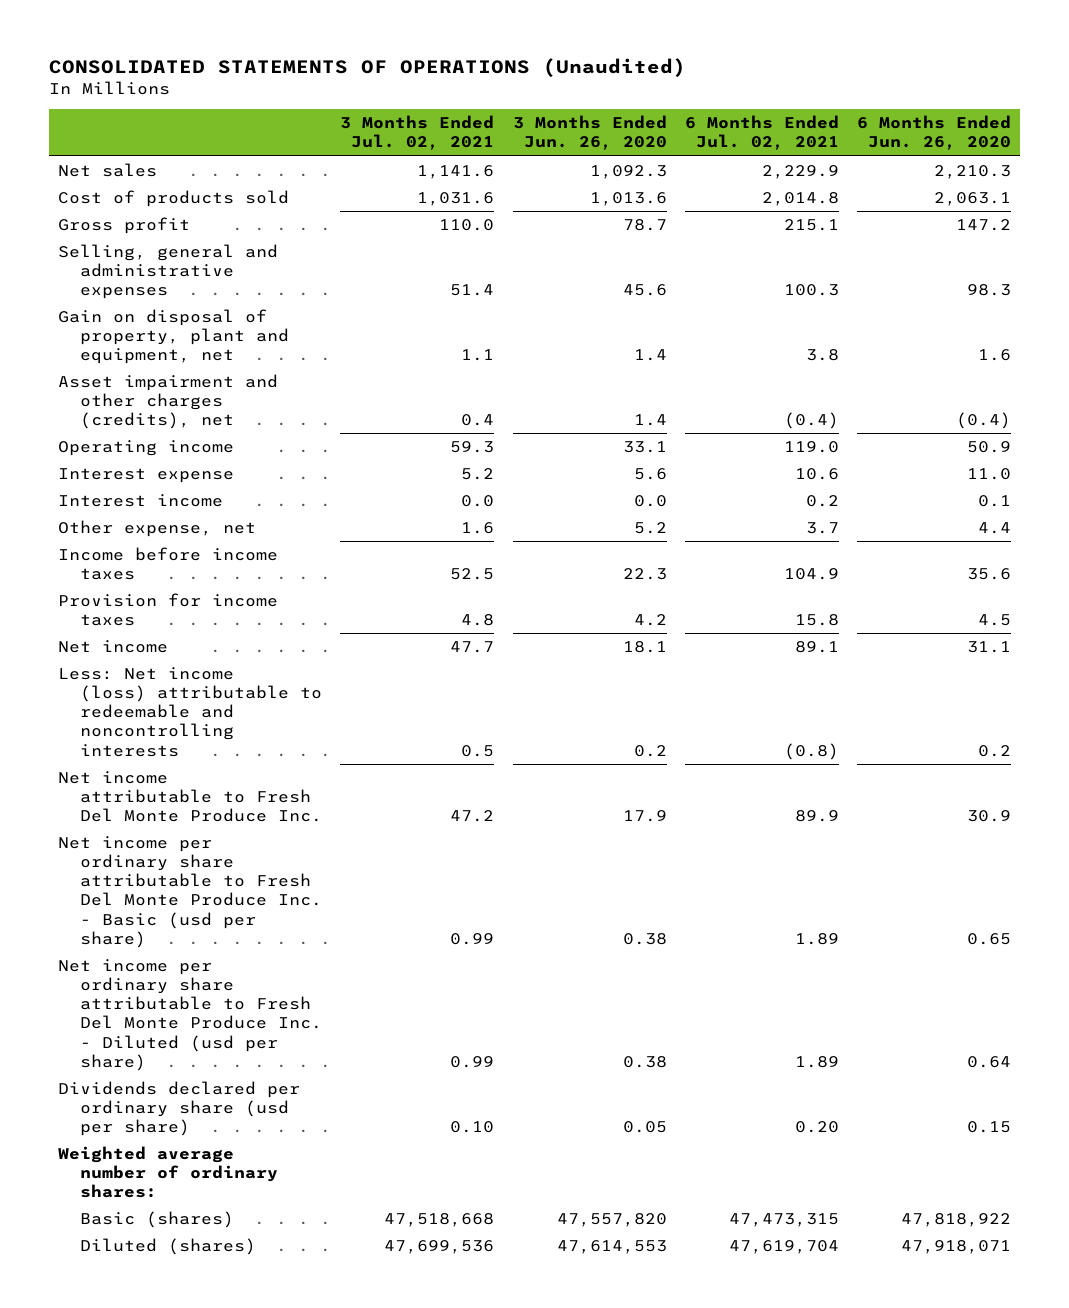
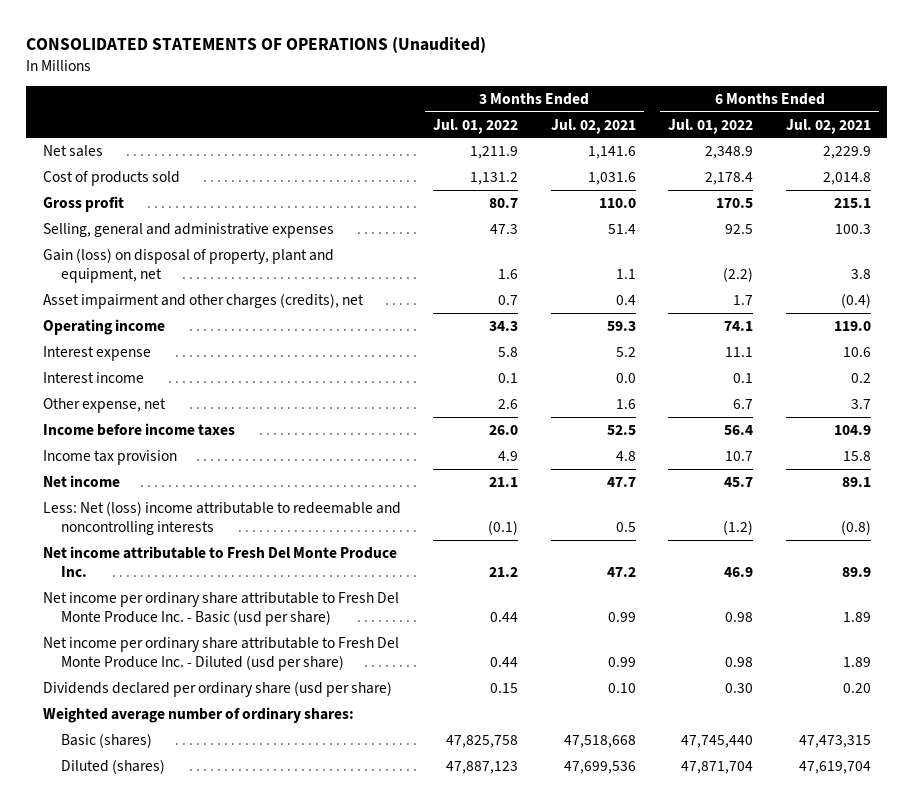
[512,115,667,151] 3 Months Ended Jun. 26, 2020 -> none
[857,115,1012,151] 6 Months Ended Jun. 26, 2020 -> none
none -> [433,118,519,134] Jul. 01, 2022
none -> [668,118,754,134] Jul. 01, 2022
[58,308,289,365] Gain on disposal of property, plant and equipment, net -> [42,247,334,283] Gain (loss) on disposal of property, plant and equipment, net
[58,592,279,627] Provision for income taxes -> [42,449,177,465] Income tax provision
[58,666,322,757] Less: Net income (loss) attributable to redeemable and noncontrolling interests -> [42,500,401,535] Less: Net (loss) income attributable to redeemable and noncontrolling interests

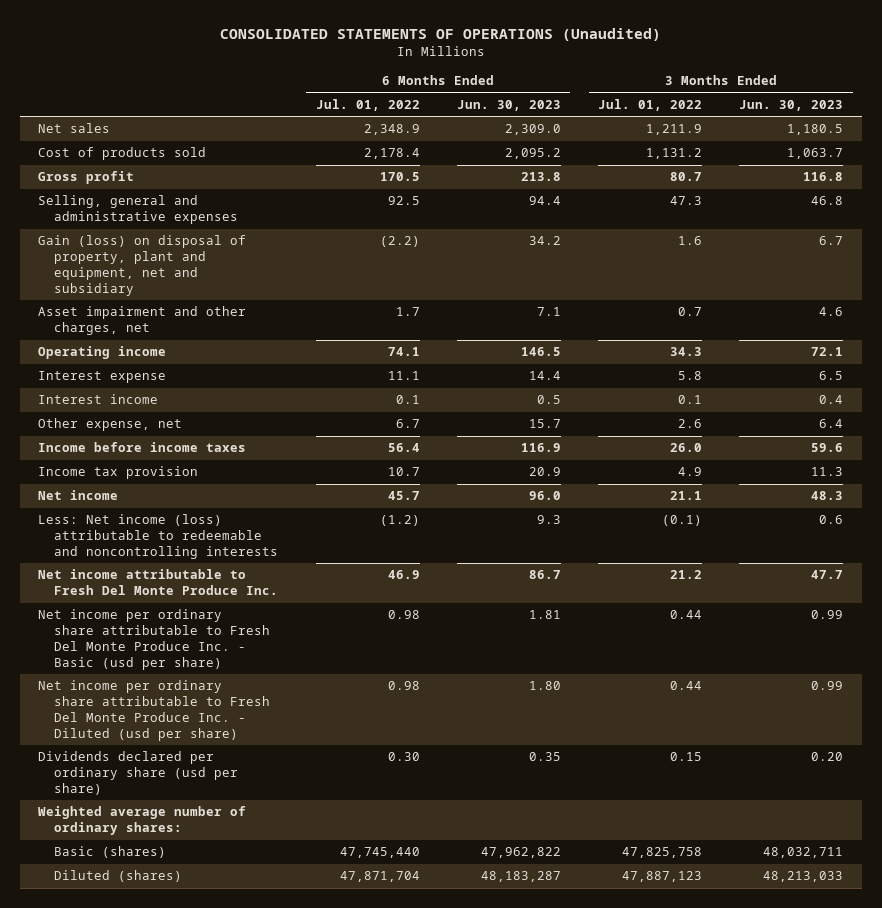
[550,118,636,134] Jul. 02, 2021 -> none
[785,118,871,134] Jul. 02, 2021 -> none
none -> [456,99,561,111] Jun. 30, 2023
none -> [739,99,844,111] Jun. 30, 2023
[42,247,334,283] Gain (loss) on disposal of property, plant and equipment, net -> [38,235,247,296] Gain (loss) on disposal of property, plant and equipment, net and subsidiary
[42,292,364,309] Asset impairment and other charges (credits), net -> [38,306,247,336] Asset impairment and other charges, net
[42,500,401,535] Less: Net (loss) income attributable to redeemable and noncontrolling interests -> [38,514,279,560] Less: Net income (loss) attributable to redeemable and noncontrolling interests

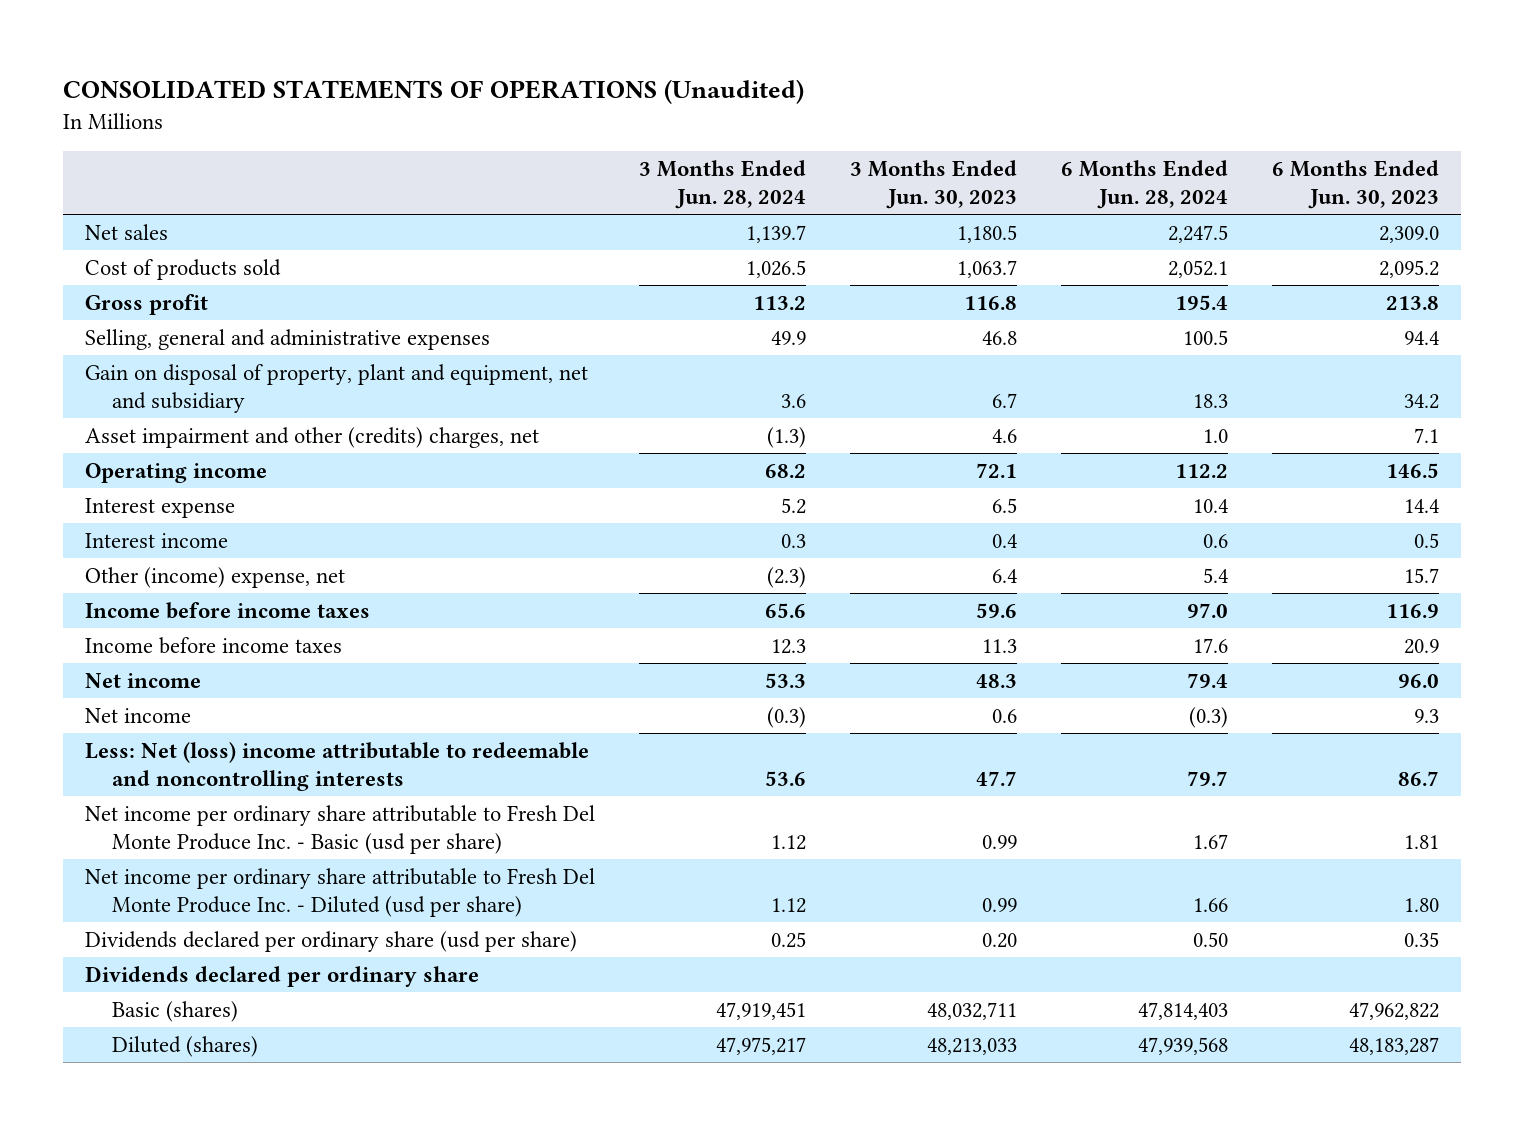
[315,98,420,111] Jul. 01, 2022 -> none
[598,98,703,111] Jul. 01, 2022 -> none
none -> [639,159,807,210] 3 Months Ended Jun. 28, 2024
none -> [1061,159,1229,210] 6 Months Ended Jun. 28, 2024
[38,235,247,296] Gain (loss) on disposal of property, plant and equipment, net and subsidiary -> [85,363,589,413] Gain on disposal of property, plant and equipment, net and subsidiary
[38,306,247,336] Asset impairment and other charges, net -> [85,426,540,448] Asset impairment and other (credits) charges, net
[38,418,183,432] Other expense, net -> [85,566,346,588] Other (income) expense, net
[38,466,199,480] Income tax provision -> [85,636,343,654] Income before income taxes
[38,514,279,560] Less: Net income (loss) attributable to redeemable and noncontrolling interests -> [85,707,192,723] Net income
[38,569,279,596] Net income attributable to Fresh Del Monte Produce Inc. -> [85,741,590,791] Less: Net (loss) income attributable to redeemable and noncontrolling interests
[38,806,247,836] Weighted average number of ordinary shares: -> [85,965,480,987] Dividends declared per ordinary share

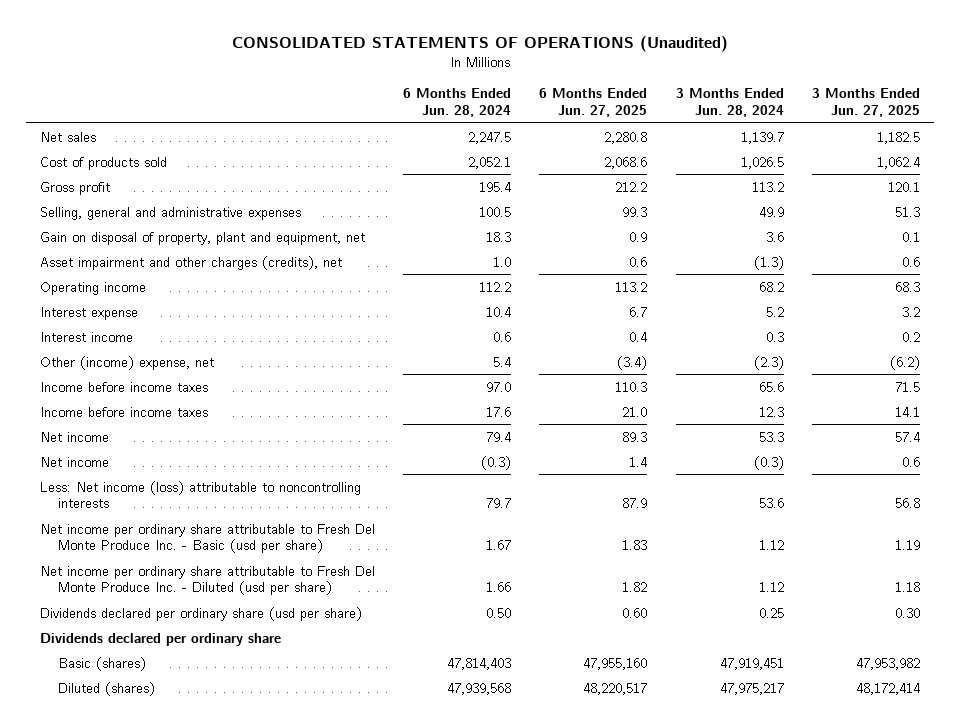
[850,159,1018,210] 3 Months Ended Jun. 30, 2023 -> none
[1271,159,1439,210] 6 Months Ended Jun. 30, 2023 -> none
none -> [539,88,648,117] 6 Months Ended Jun. 27, 2025
none -> [811,88,920,117] 3 Months Ended Jun. 27, 2025
[85,363,589,413] Gain on disposal of property, plant and equipment, net and subsidiary -> [40,231,366,245] Gain on disposal of property, plant and equipment, net
[85,426,540,448] Asset impairment and other (credits) charges, net -> [40,255,343,270] Asset impairment and other charges (credits), net
[85,741,590,791] Less: Net (loss) income attributable to redeemable and noncontrolling interests -> [40,480,362,509] Less: Net income (loss) attributable to noncontrolling interests

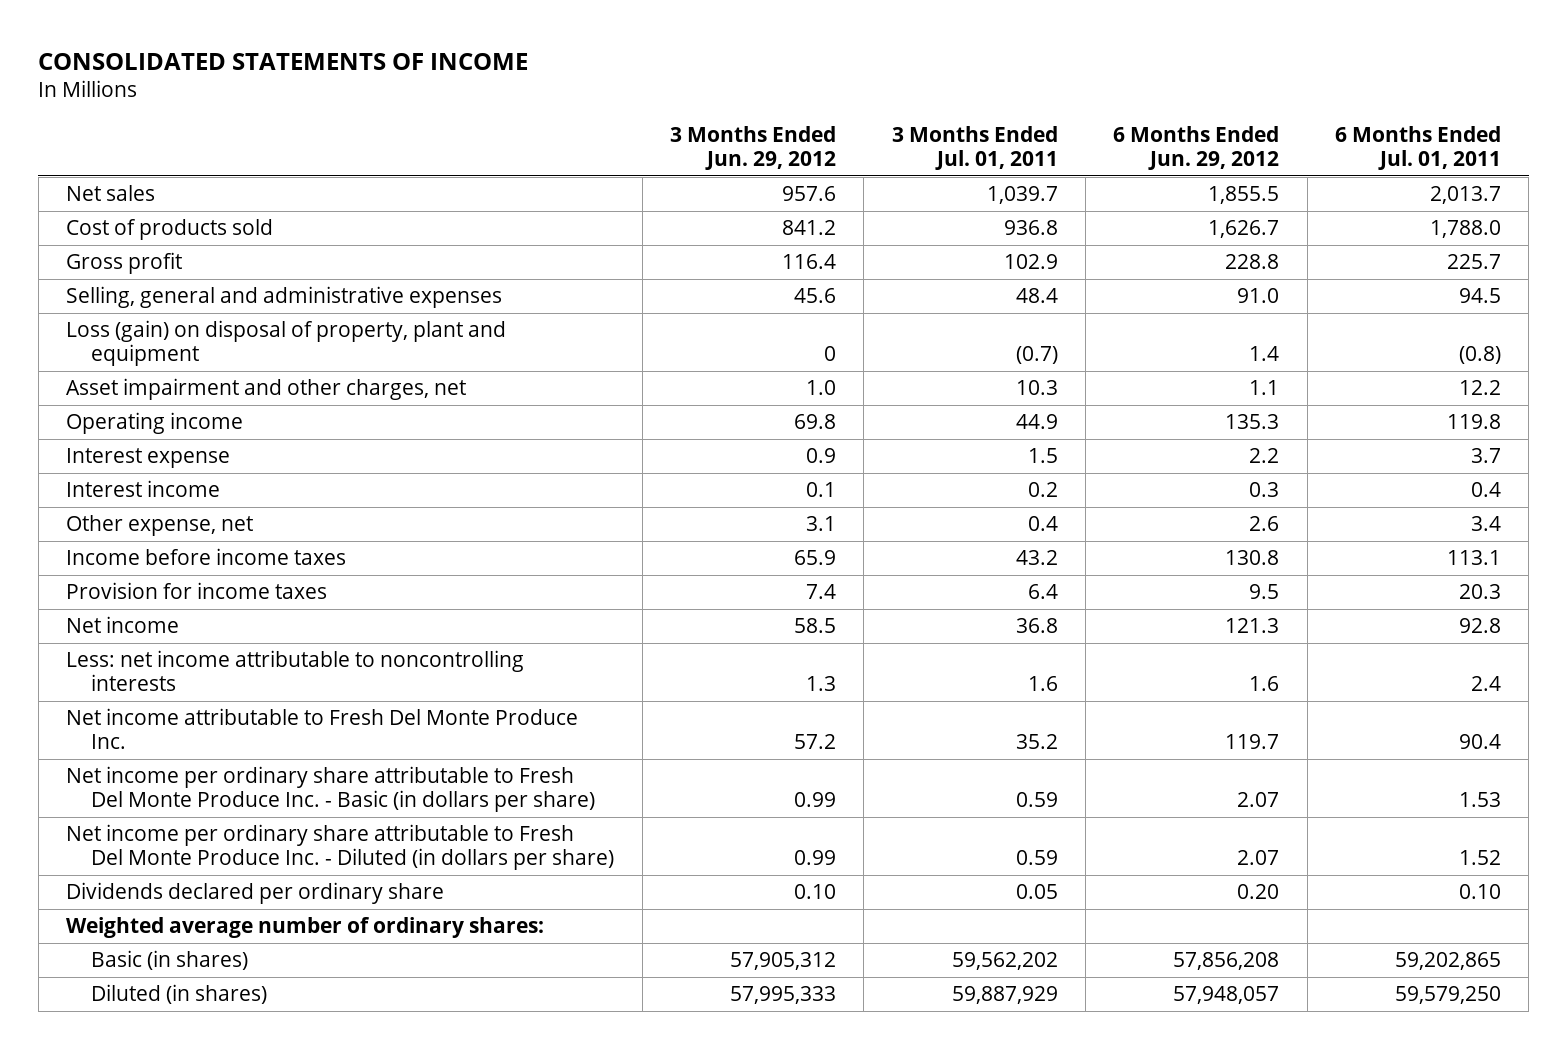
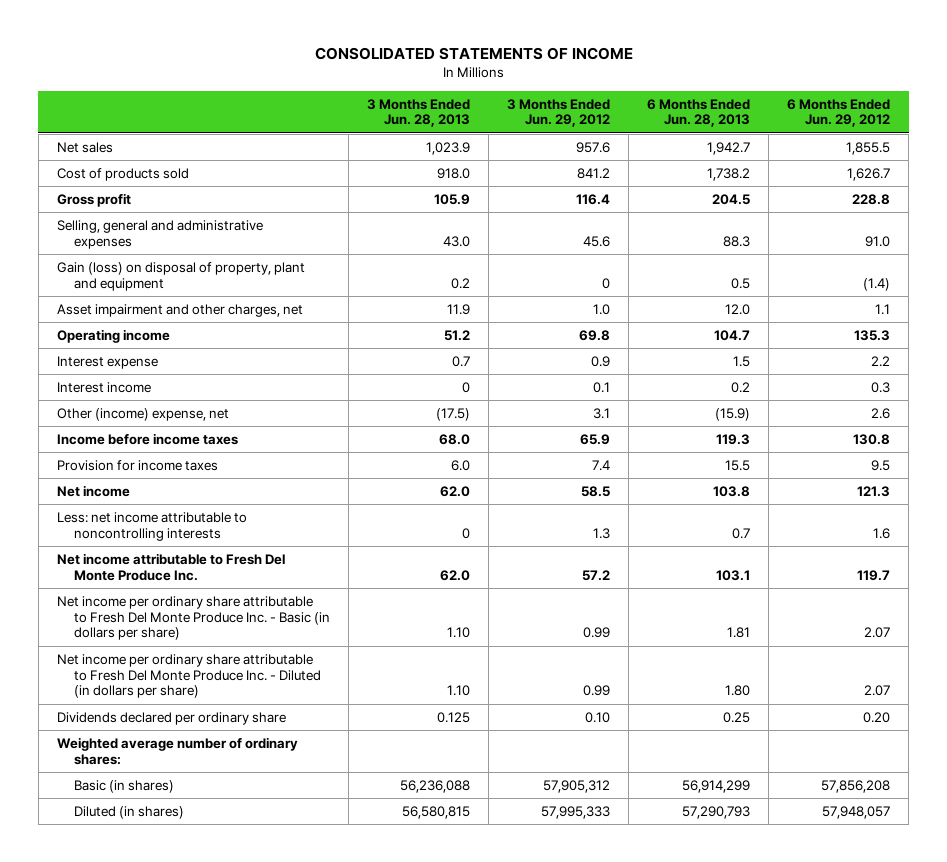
[891,125,1058,170] 3 Months Ended Jul. 01, 2011 -> none
[1334,125,1501,170] 6 Months Ended Jul. 01, 2011 -> none
none -> [366,98,470,128] 3 Months Ended Jun. 28, 2013
none -> [647,98,751,128] 6 Months Ended Jun. 28, 2013
[65,320,506,367] Loss (gain) on disposal of property, plant and equipment -> [57,261,306,291] Gain (loss) on disposal of property, plant and equipment
[1249,346,1280,362] 1.4 -> [863,277,891,291] (1.4)
[65,515,253,537] Other expense, net -> [57,407,230,421] Other (income) expense, net

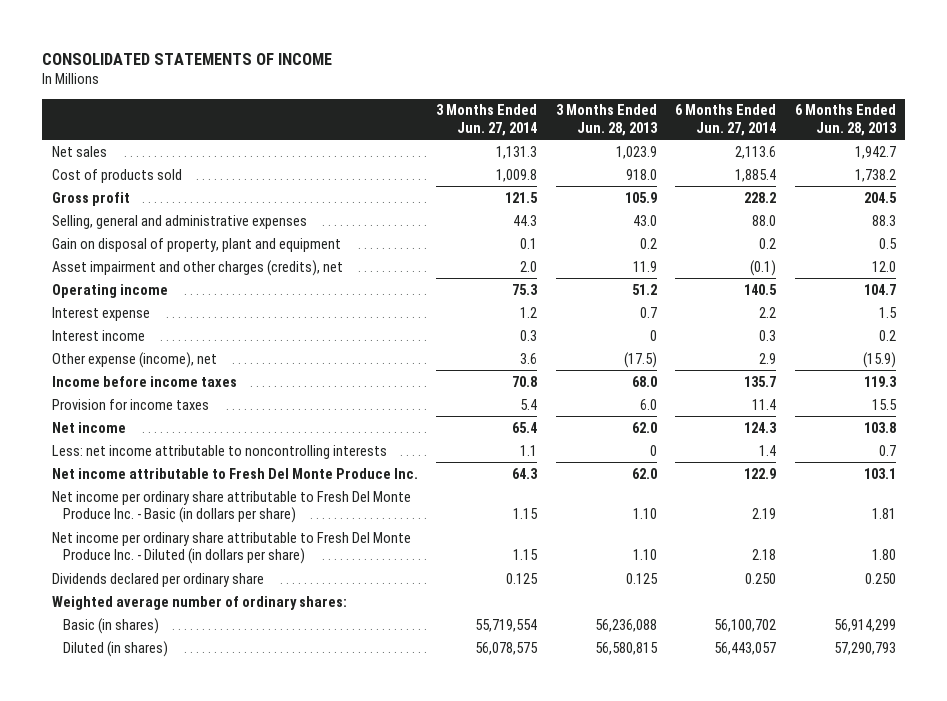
[506,98,610,128] 3 Months Ended Jun. 29, 2012 -> none
[787,98,891,128] 6 Months Ended Jun. 29, 2012 -> none
none -> [436,104,538,136] 3 Months Ended Jun. 27, 2014
none -> [675,104,777,136] 6 Months Ended Jun. 27, 2014
[57,261,306,291] Gain (loss) on disposal of property, plant and equipment -> [51,237,341,252] Gain on disposal of property, plant and equipment
[57,303,304,317] Asset impairment and other charges, net -> [51,259,343,276] Asset impairment and other charges (credits), net
[57,407,230,421] Other (income) expense, net -> [51,351,217,368] Other expense (income), net
[723,711,751,723] 0.25 -> [864,572,896,584] 0.250

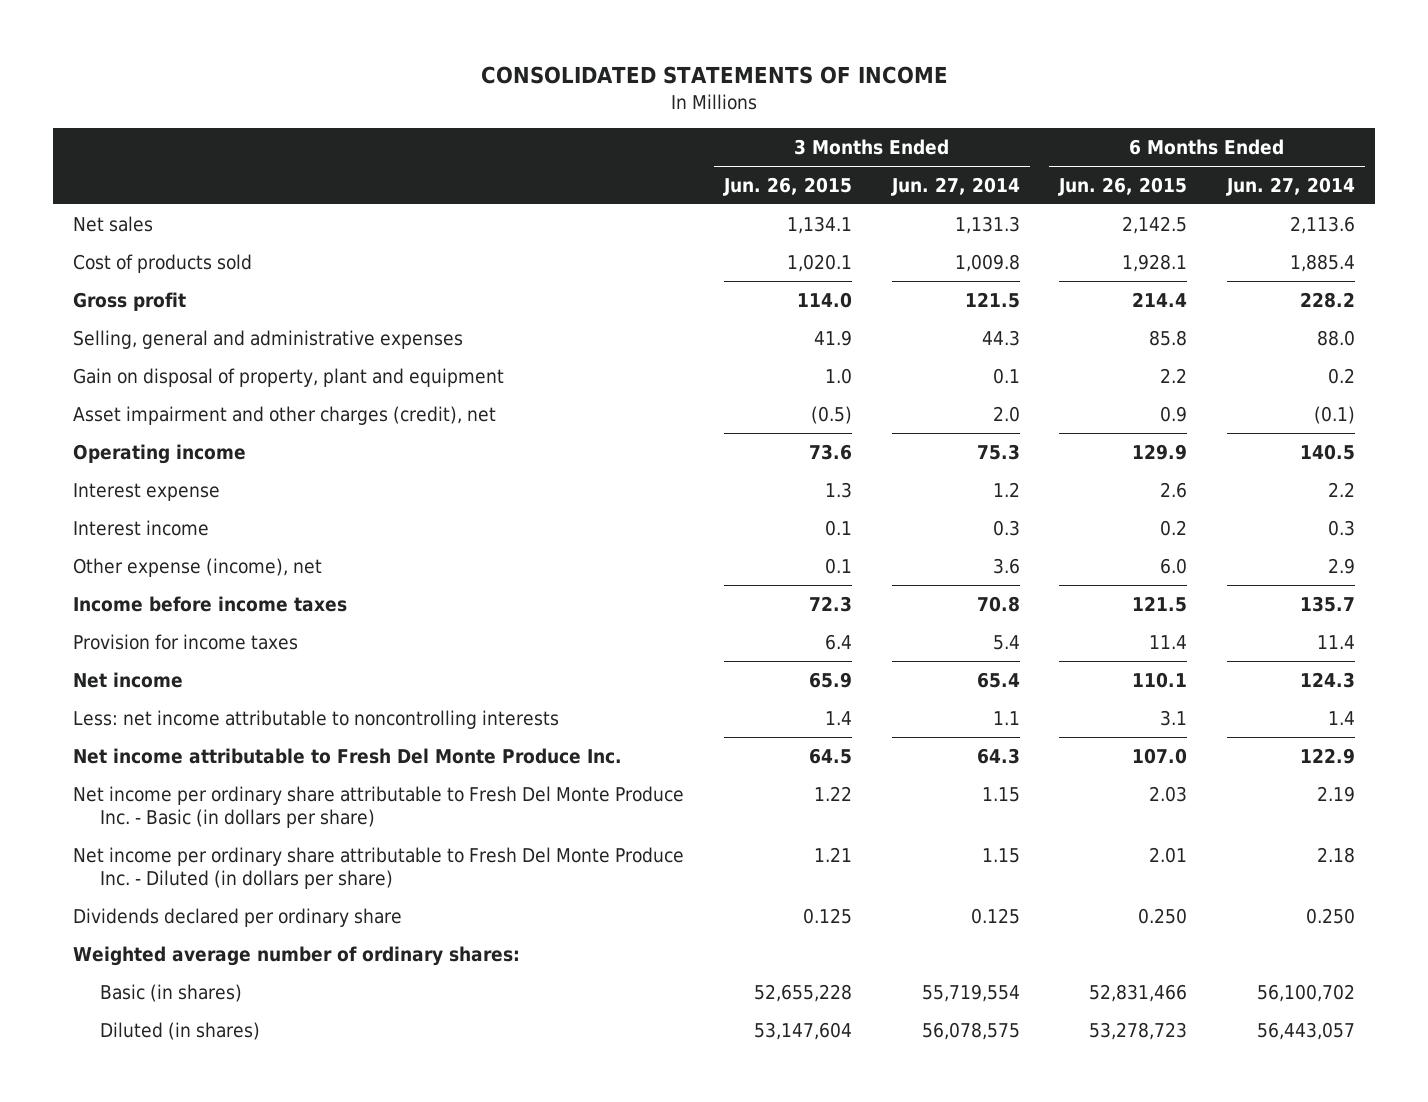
[555,104,658,136] 3 Months Ended Jun. 28, 2013 -> none
[794,104,897,136] 6 Months Ended Jun. 28, 2013 -> none
none -> [722,176,852,196] Jun. 26, 2015
none -> [1058,176,1188,196] Jun. 26, 2015
[51,259,343,276] Asset impairment and other charges (credits), net -> [73,405,497,425] Asset impairment and other charges (credit), net

